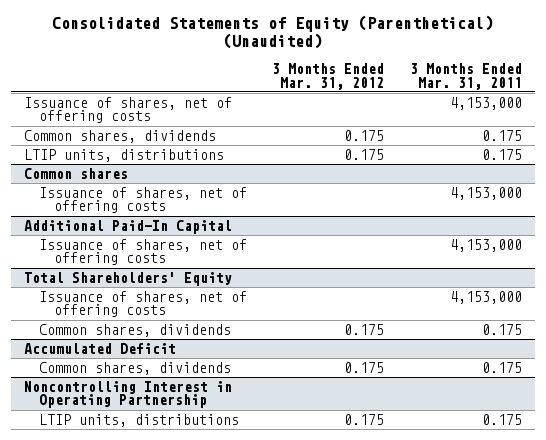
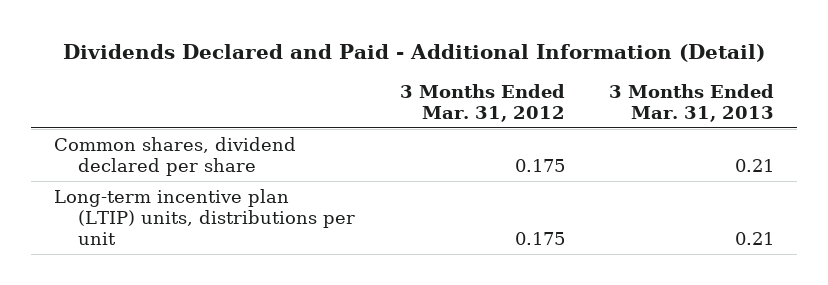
[51,15,493,50] Consolidated Statements of Equity (Parenthetical) (Unaudited) -> [63,43,766,62] Dividends Declared and Paid - Additional Information (Detail)
[409,63,522,90] 3 Months Ended Mar. 31, 2011 -> none
none -> [609,84,775,122] 3 Months Ended Mar. 31, 2013
[23,96,232,124] Issuance of shares, net of offering costs -> none
[23,167,128,179] Common shares -> none
[38,186,247,214] Issuance of shares, net of offering costs -> none
[23,219,232,234] Additional Paid-In Capital -> none
[38,238,247,266] Issuance of shares, net of offering costs -> none
[23,271,232,286] Total Shareholders' Equity -> none
[38,290,247,318] Issuance of shares, net of offering costs -> none
[38,323,231,337] Common shares, dividends -> none
[23,342,176,354] Accumulated Deficit -> none
[38,361,231,375] Common shares, dividends -> none
[23,380,232,409] Noncontrolling Interest in Operating Partnership -> none
[38,413,239,427] LTIP units, distributions -> none
[23,129,216,143] Common shares, dividends -> [53,136,296,176] Common shares, dividend declared per share
[23,148,224,162] LTIP units, distributions -> [53,188,355,245] Long-term incentive plan (LTIP) units, distributions per unit

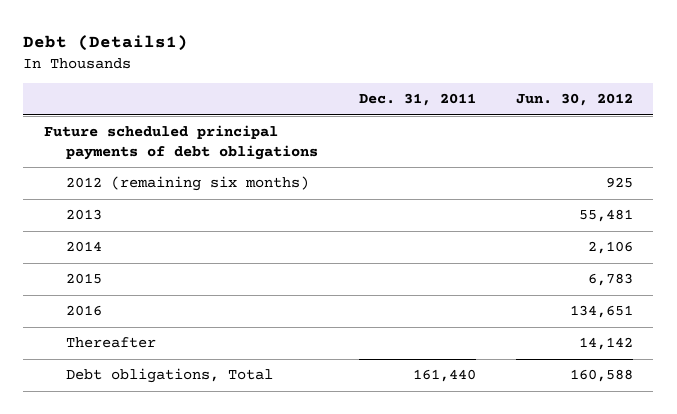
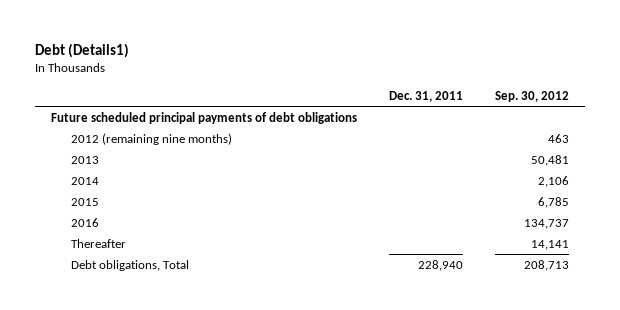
[515,93,633,107] Jun. 30, 2012 -> none
none -> [494,90,569,102] Sep. 30, 2012
[66,176,310,192] 2012 (remaining six months) -> [70,132,232,145] 2012 (remaining nine months)
[412,369,476,383] 161,440 -> [418,259,464,271] 228,940

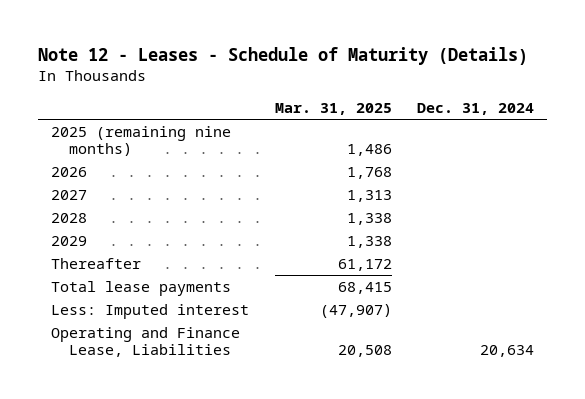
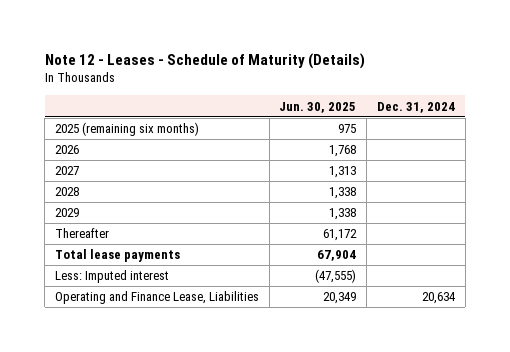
[274,102,392,115] Mar. 31, 2025 -> none
none -> [279,101,357,113] Jun. 30, 2025
[51,125,232,156] 2025 (remaining nine months) -> [54,122,199,137] 2025 (remaining six months)

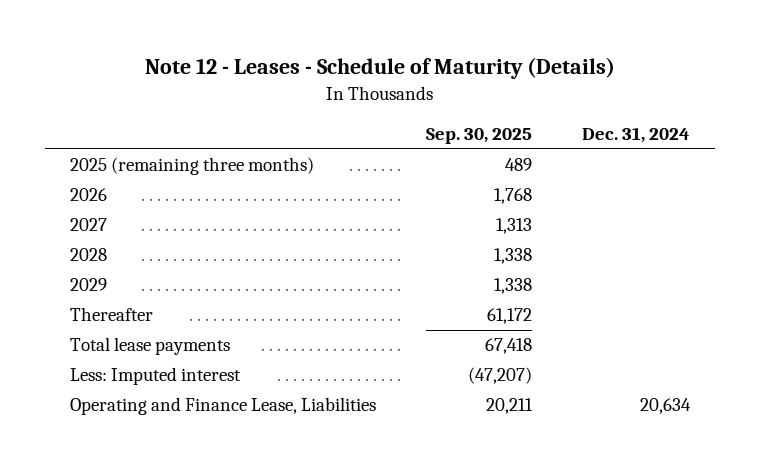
[279,101,357,113] Jun. 30, 2025 -> none
none -> [425,128,532,145] Sep. 30, 2025
[54,122,199,137] 2025 (remaining six months) -> [69,157,314,176] 2025 (remaining three months)

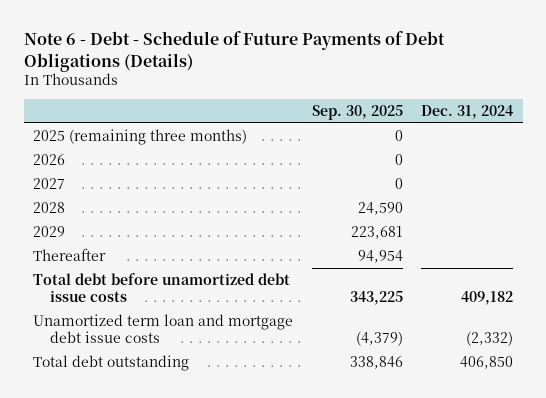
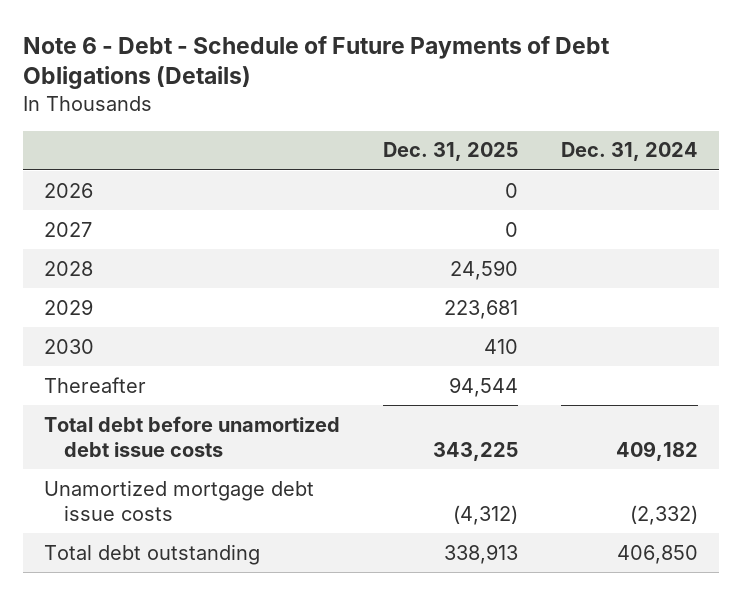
[311,104,403,120] Sep. 30, 2025 -> none
none -> [382,142,518,162] Dec. 31, 2025
[33,128,248,145] 2025 (remaining three months) -> none
none -> [44,338,95,354] 2030
[33,313,294,343] Unamortized term loan and mortgage debt issue costs -> [44,479,315,522] Unamortized mortgage debt issue costs

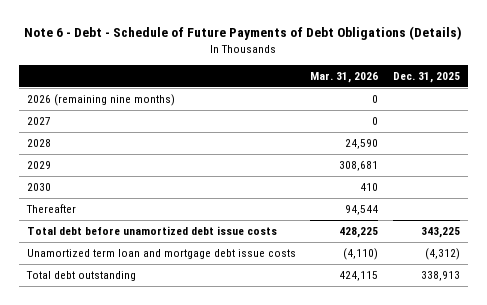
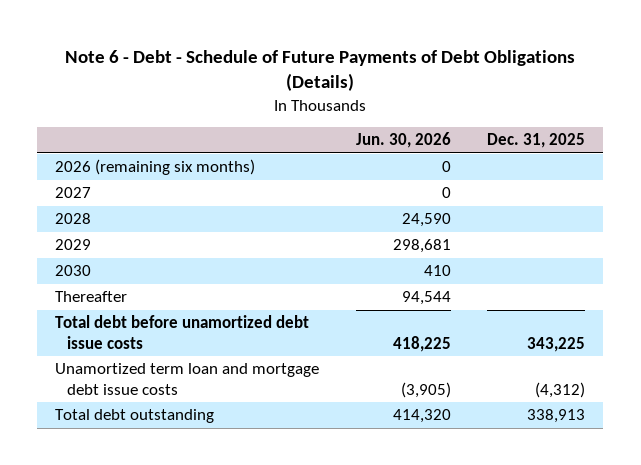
[310,71,379,83] Mar. 31, 2026 -> none
none -> [355,132,451,149] Jun. 30, 2026
[26,94,175,107] 2026 (remaining nine months) -> [55,159,256,176] 2026 (remaining six months)

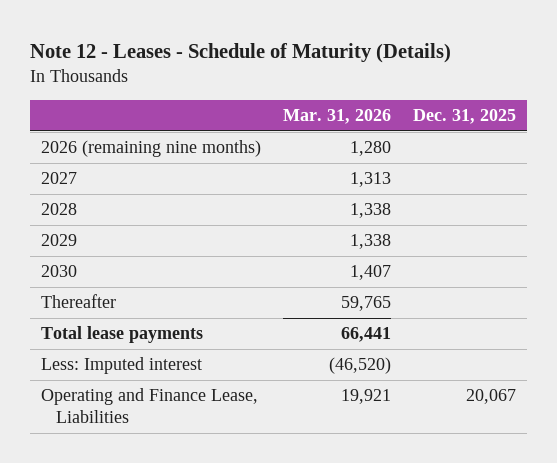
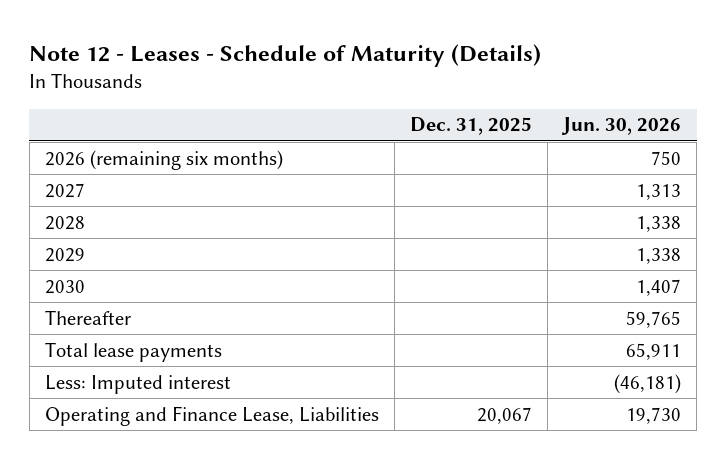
[283,109,392,125] Mar. 31, 2026 -> none
none -> [561,117,682,136] Jun. 30, 2026
[41,140,262,158] 2026 (remaining nine months) -> [44,149,283,170] 2026 (remaining six months)

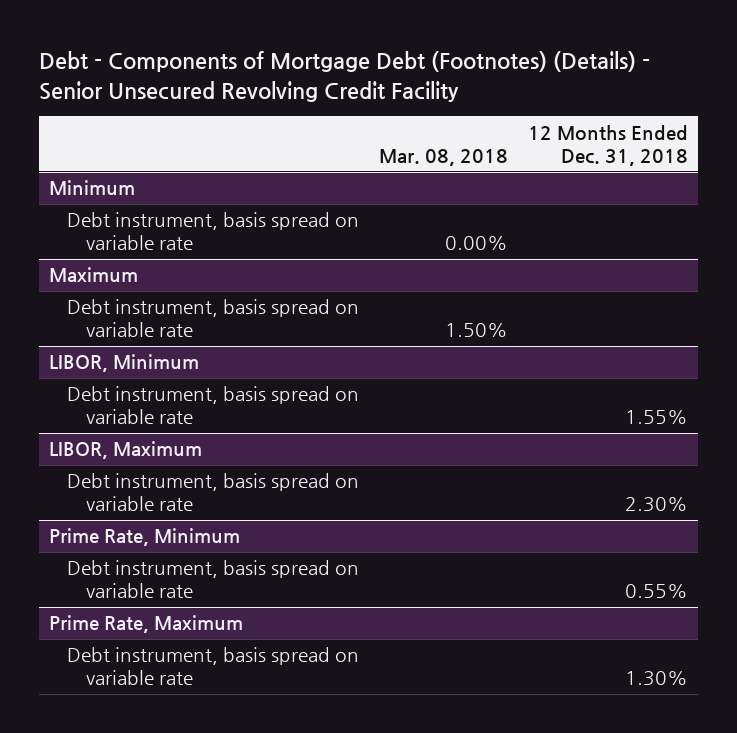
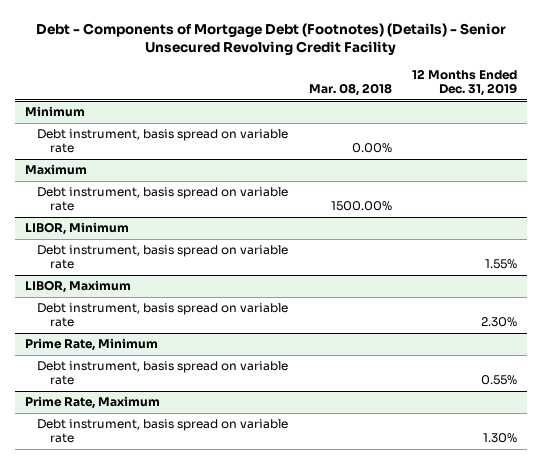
[527,124,688,166] 12 Months Ended Dec. 31, 2018 -> none
none -> [411,69,517,96] 12 Months Ended Dec. 31, 2019
[444,323,508,338] 1.50% -> [330,201,392,212] 1500.00%

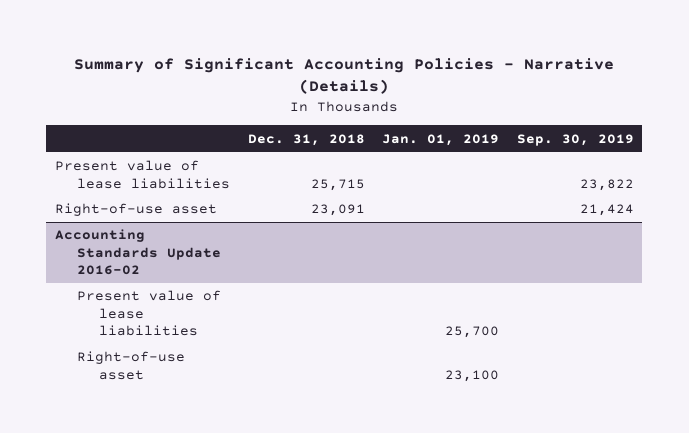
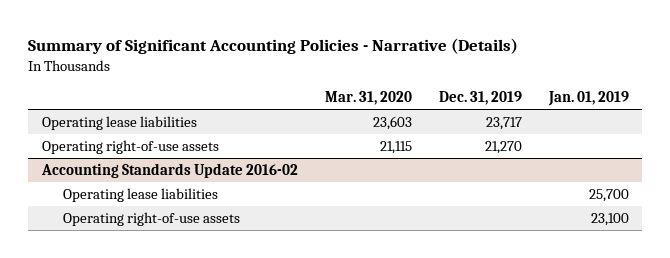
[247,133,365,146] Dec. 31, 2018 -> none
[516,133,634,146] Sep. 30, 2019 -> none
none -> [324,91,412,106] Mar. 31, 2020
none -> [438,91,522,106] Dec. 31, 2019
[55,160,231,189] Present value of lease liabilities -> [41,115,197,130] Operating lease liabilities
[55,203,218,217] Right-of-use asset -> [41,139,219,154] Operating right-of-use assets
[77,290,222,336] Present value of lease liabilities -> [62,187,218,202] Operating lease liabilities
[77,351,186,380] Right-of-use asset -> [62,211,240,226] Operating right-of-use assets

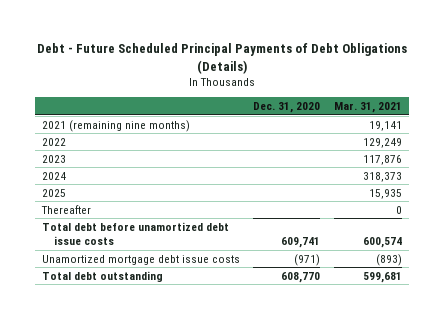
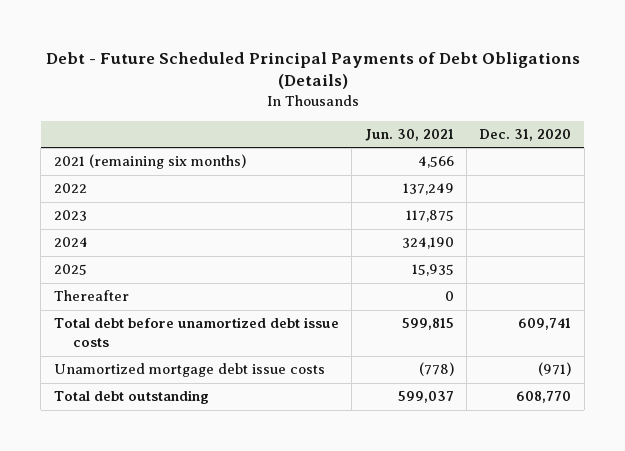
[333,102,402,114] Mar. 31, 2021 -> none
none -> [364,129,454,142] Jun. 30, 2021
[41,119,190,132] 2021 (remaining nine months) -> [53,154,246,170] 2021 (remaining six months)

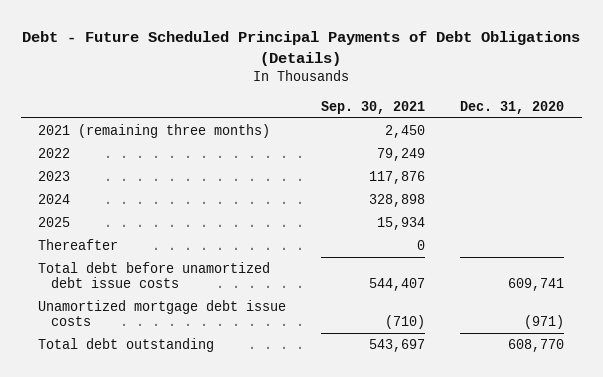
[364,129,454,142] Jun. 30, 2021 -> none
none -> [321,100,426,114] Sep. 30, 2021
[53,154,246,170] 2021 (remaining six months) -> [38,123,271,138] 2021 (remaining three months)

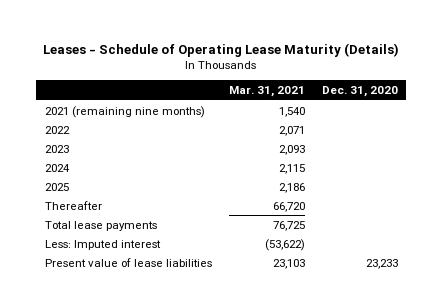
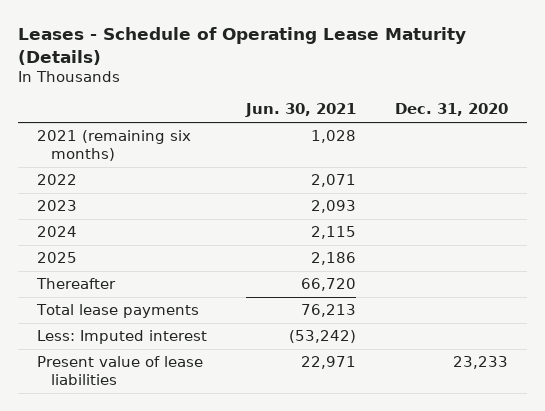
[228,86,305,98] Mar. 31, 2021 -> none
none -> [245,103,357,118] Jun. 30, 2021
[44,105,205,118] 2021 (remaining nine months) -> [37,130,192,162] 2021 (remaining six months)

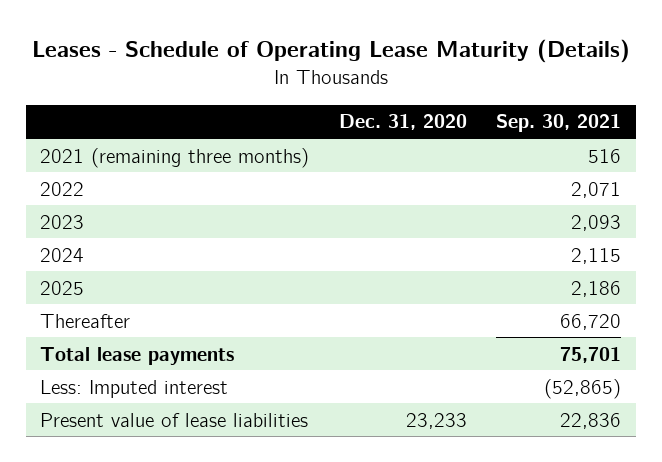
[245,103,357,118] Jun. 30, 2021 -> none
none -> [496,114,622,133] Sep. 30, 2021
[37,130,192,162] 2021 (remaining six months) -> [40,147,310,168] 2021 (remaining three months)

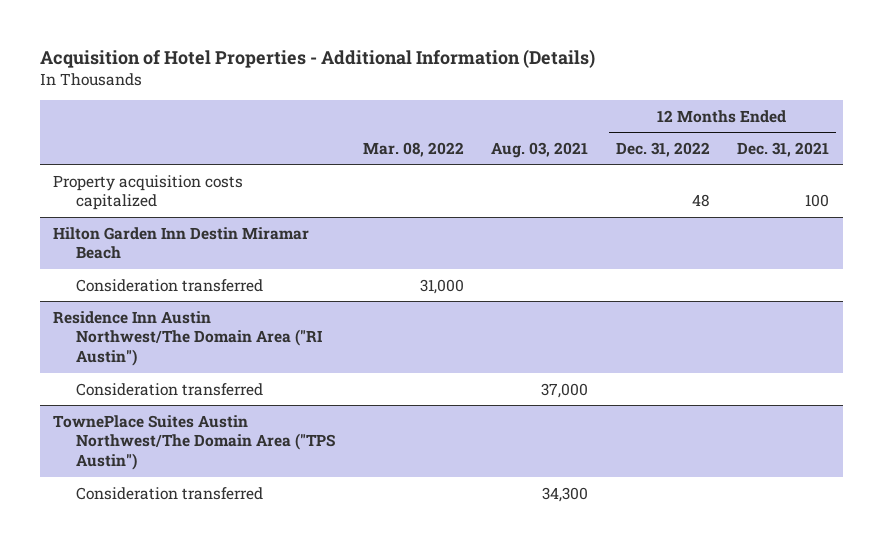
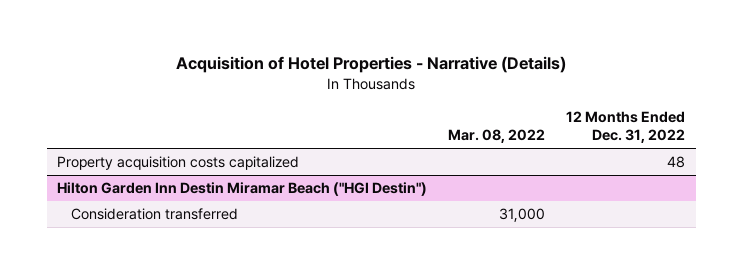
[39,48,595,68] Acquisition of Hotel Properties - Additional Information (Details) -> [176,56,567,74] Acquisition of Hotel Properties - Narrative (Details)
[491,141,589,158] Aug. 03, 2021 -> none
[736,141,829,157] Dec. 31, 2021 -> none
[53,226,310,260] Hilton Garden Inn Destin Miramar Beach -> [57,182,428,197] Hilton Garden Inn Destin Miramar Beach ("HGI Destin")
[53,310,323,367] Residence Inn Austin Northwest/The Domain Area ("RI Austin") -> none
[76,382,264,396] Consideration transferred -> none
[53,414,336,471] TownePlace Suites Austin Northwest/The Domain Area ("TPS Austin") -> none
[76,486,264,500] Consideration transferred -> none

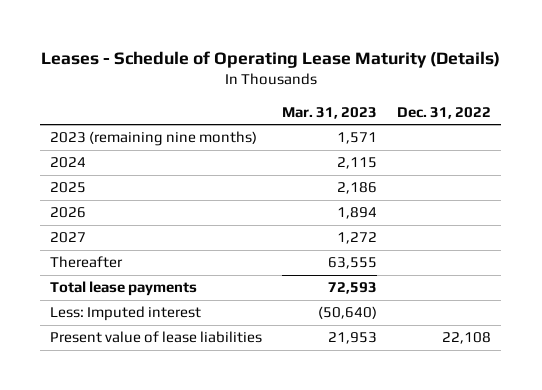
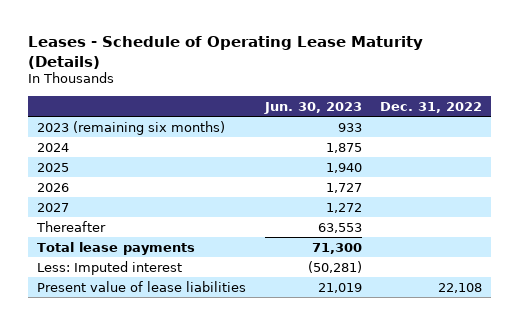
[282,106,378,119] Mar. 31, 2023 -> none
none -> [263,101,362,114] Jun. 30, 2023
[50,131,258,147] 2023 (remaining nine months) -> [37,120,226,135] 2023 (remaining six months)

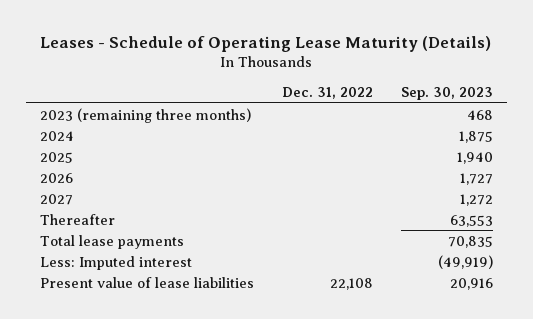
[263,101,362,114] Jun. 30, 2023 -> none
none -> [400,87,493,101] Sep. 30, 2023
[37,120,226,135] 2023 (remaining six months) -> [39,107,251,123] 2023 (remaining three months)

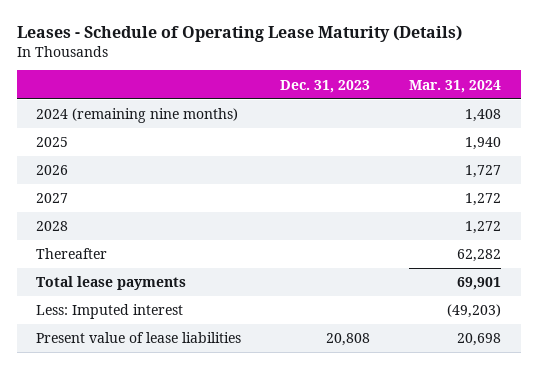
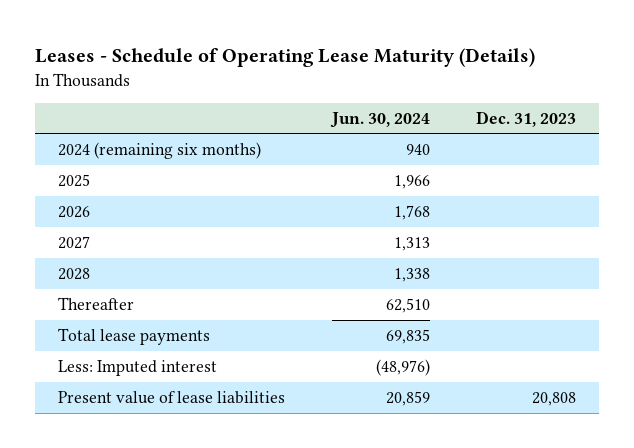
[409,79,502,93] Mar. 31, 2024 -> none
none -> [329,111,430,128] Jun. 30, 2024
[36,108,239,124] 2024 (remaining nine months) -> [58,141,262,159] 2024 (remaining six months)

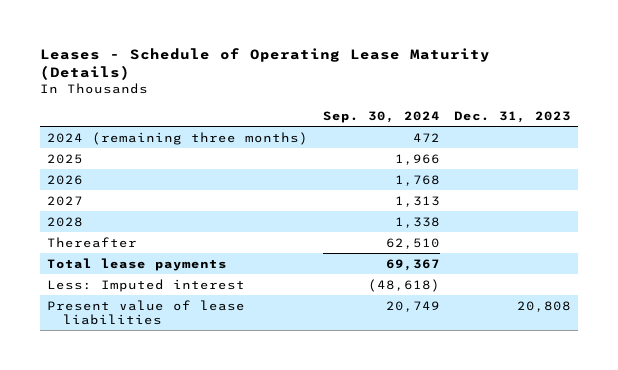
[329,111,430,128] Jun. 30, 2024 -> none
none -> [322,110,440,123] Sep. 30, 2024
[58,141,262,159] 2024 (remaining six months) -> [47,131,309,145] 2024 (remaining three months)

